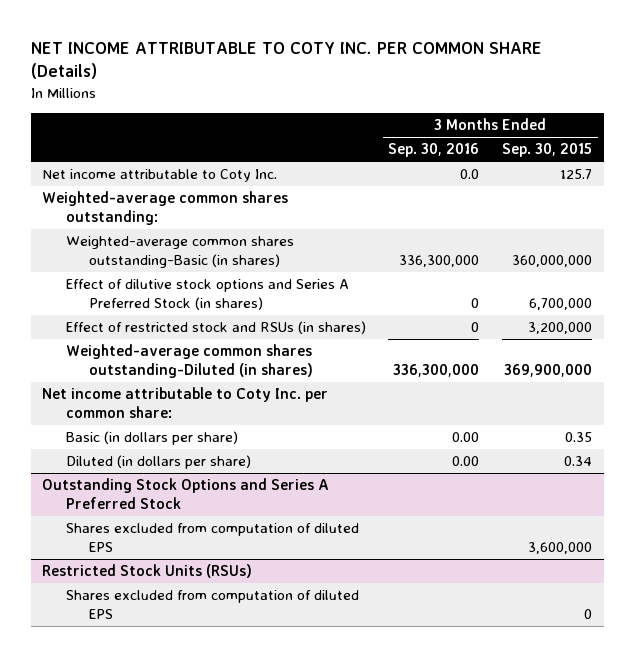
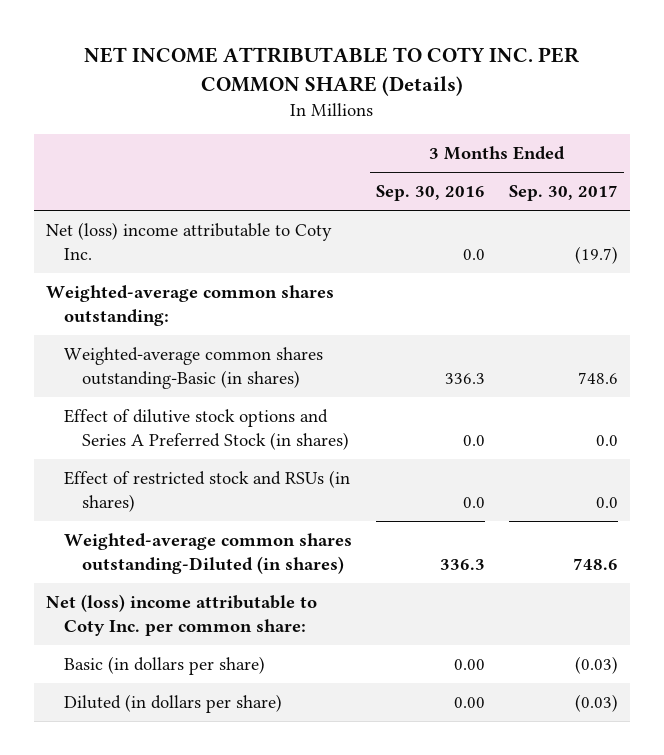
[502,143,593,158] Sep. 30, 2015 -> none
none -> [509,185,619,202] Sep. 30, 2017
[42,169,278,183] Net income attributable to Coty Inc. -> [45,221,332,260] Net (loss) income attributable to Coty Inc.
[399,255,480,268] 336,300,000 -> [444,372,485,384] 336.3
[471,298,480,309] 0 -> [462,434,485,446] 0.0
[471,322,480,333] 0 -> [462,496,485,508] 0.0
[393,364,480,378] 336,300,000 -> [439,558,485,570] 336.3
[42,387,329,419] Net income attributable to Coty Inc. per common share: -> [45,593,317,636] Net (loss) income attributable to Coty Inc. per common share:
[42,478,330,510] Outstanding Stock Options and Series A Preferred Stock -> none
[65,523,359,553] Shares excluded from computation of diluted EPS -> none
[42,564,253,579] Restricted Stock Units (RSUs) -> none
[65,590,359,620] Shares excluded from computation of diluted EPS -> none

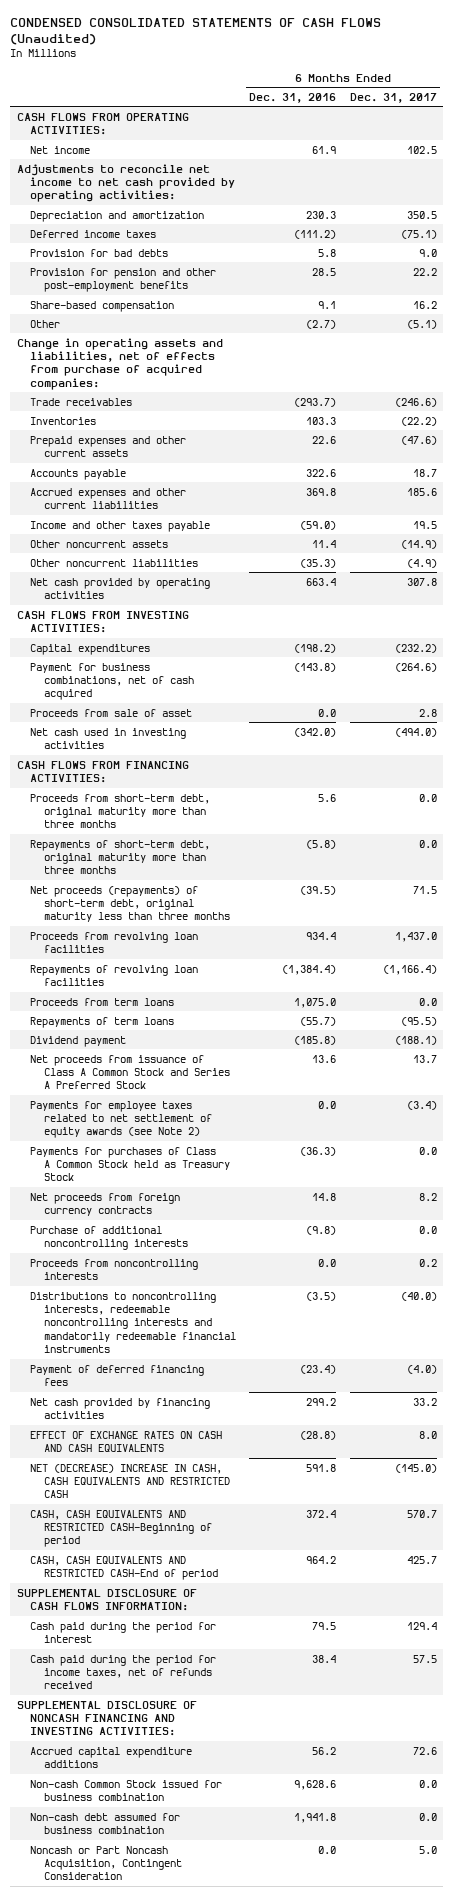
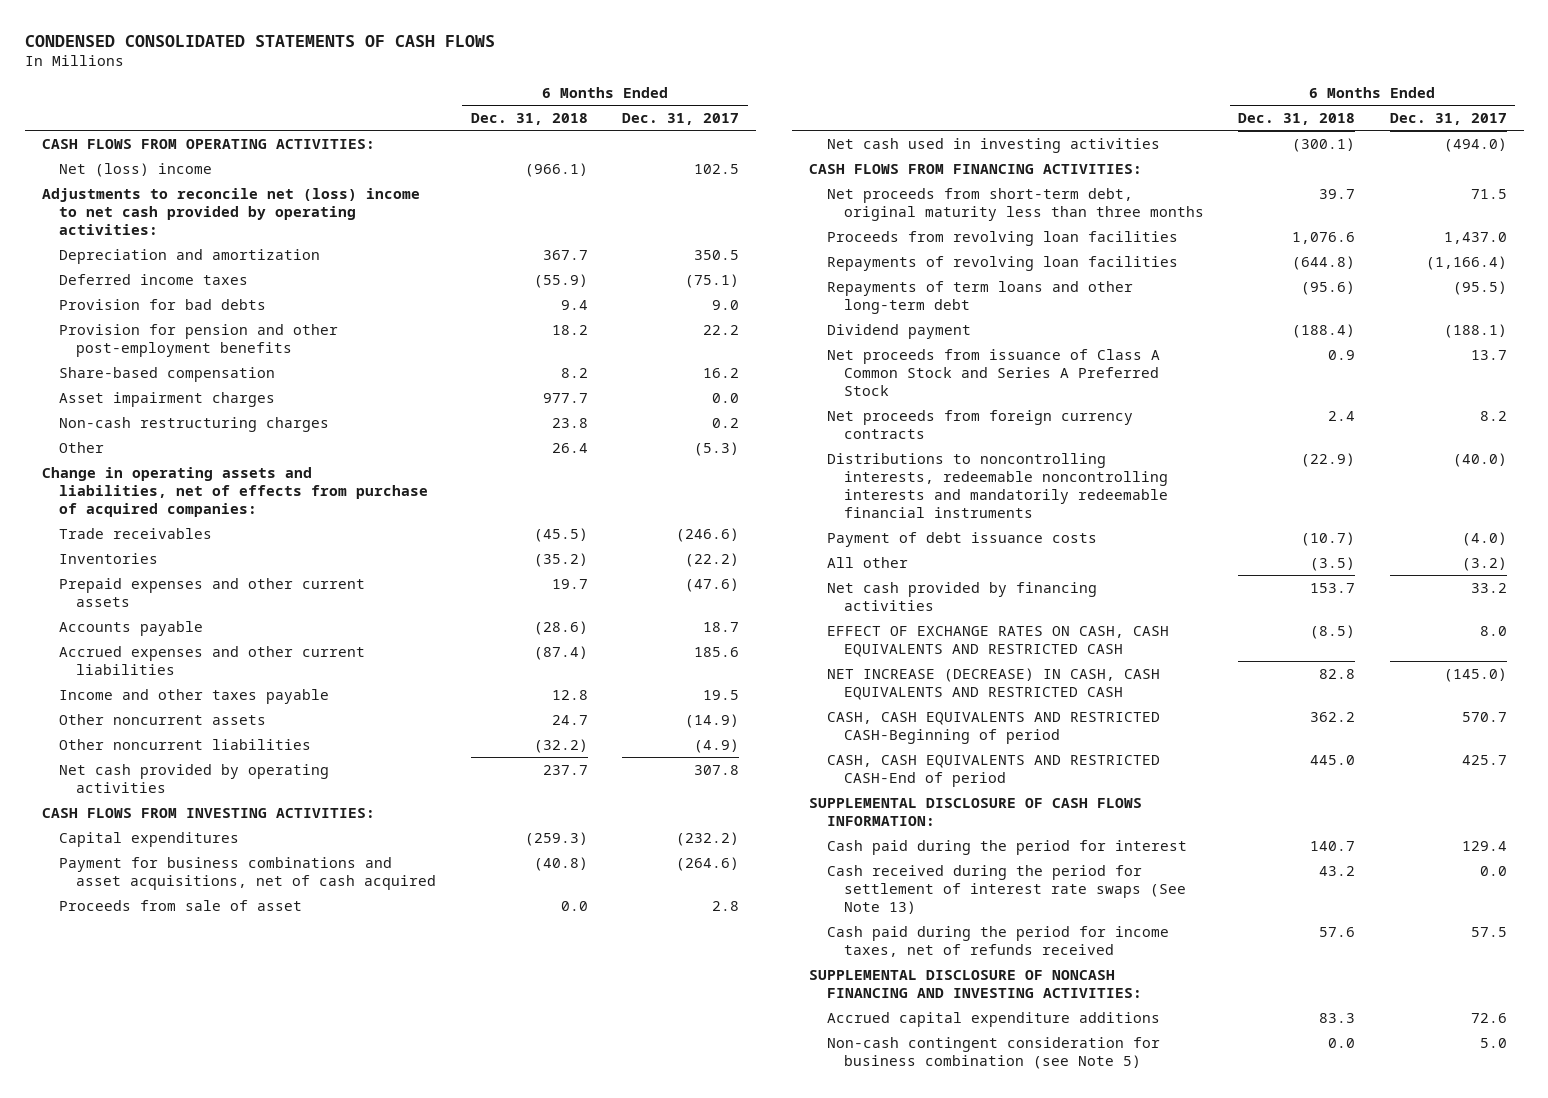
[10,17,382,46] CONDENSED CONSOLIDATED STATEMENTS OF CASH FLOWS (Unaudited) -> [24,34,495,47] CONDENSED CONSOLIDATED STATEMENTS OF CASH FLOWS
[249,92,337,103] Dec. 31, 2016 -> none
none -> [470,112,588,125] Dec. 31, 2018
[30,145,91,154] Net income -> [59,162,213,177] Net (loss) income
[16,163,236,203] Adjustments to reconcile net income to net cash provided by operating activities: -> [41,187,420,235] Adjustments to reconcile net (loss) income to net cash provided by operating activities:
none -> [59,391,276,407] Asset impairment charges
none -> [59,416,330,432] Non-cash restructuring charges
[406,319,437,329] (5.1) -> [694,441,740,456] (5.3)
[30,662,194,701] Payment for business combinations, net of cash acquired -> [59,856,437,890] Payment for business combinations and asset acquisitions, net of cash acquired
[30,793,211,829] Proceeds from short-term debt, original maturity more than three months -> none
[30,839,211,875] Repayments of short-term debt, original maturity more than three months -> none
[30,885,230,923] Net proceeds (repayments) of short-term debt, original maturity less than three months -> [826,187,1204,221] Net proceeds from short-term debt, original maturity less than three months
[30,997,175,1006] Proceeds from term loans -> none
[30,1016,175,1028] Repayments of term loans -> [826,280,1133,314] Repayments of term loans and other long-term debt
[30,1100,212,1139] Payments for employee taxes related to net settlement of equity awards (see Note 2) -> none
[30,1146,230,1182] Payments for purchases of Class A Common Stock held as Treasury Stock -> none
[30,1225,188,1251] Purchase of additional noncontrolling interests -> none
[30,1258,199,1281] Proceeds from noncontrolling interests -> none
[30,1364,205,1387] Payment of deferred financing fees -> none
none -> [826,531,1097,547] Payment of debt issuance costs
none -> [826,556,908,568] All other
[30,1430,223,1453] EFFECT OF EXCHANGE RATES ON CASH AND CASH EQUIVALENTS -> [826,625,1169,657] EFFECT OF EXCHANGE RATES ON CASH, CASH EQUIVALENTS AND RESTRICTED CASH
[30,1463,230,1499] NET (DECREASE) INCREASE IN CASH, CASH EQUIVALENTS AND RESTRICTED CASH -> [826,667,1160,700] NET INCREASE (DECREASE) IN CASH, CASH EQUIVALENTS AND RESTRICTED CASH
none -> [826,864,1186,914] Cash received during the period for settlement of interest rate swaps (See Note 13)
[30,1779,223,1802] Non-cash Common Stock issued for business combination -> none
[30,1812,181,1835] Non-cash debt assumed for business combination -> none
[30,1845,182,1881] Noncash or Part Noncash Acquisition, Contingent Consideration -> [826,1036,1160,1069] Non-cash contingent consideration for business combination (see Note 5)

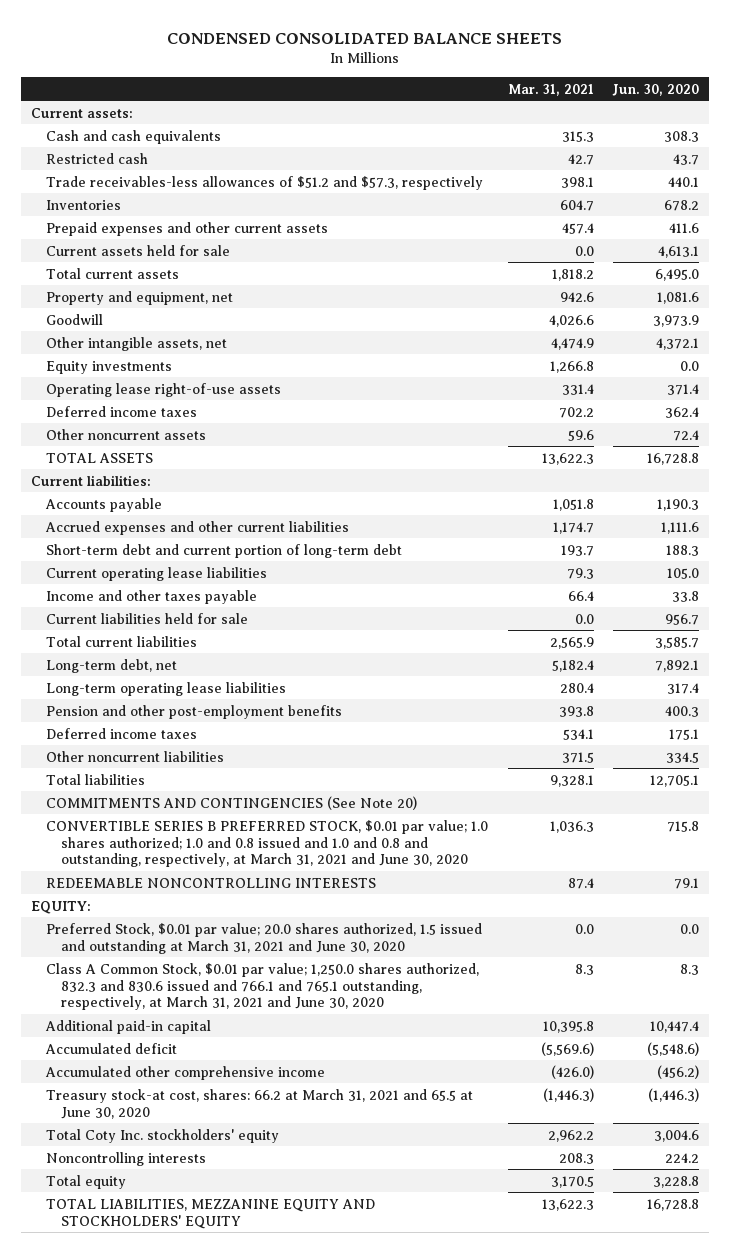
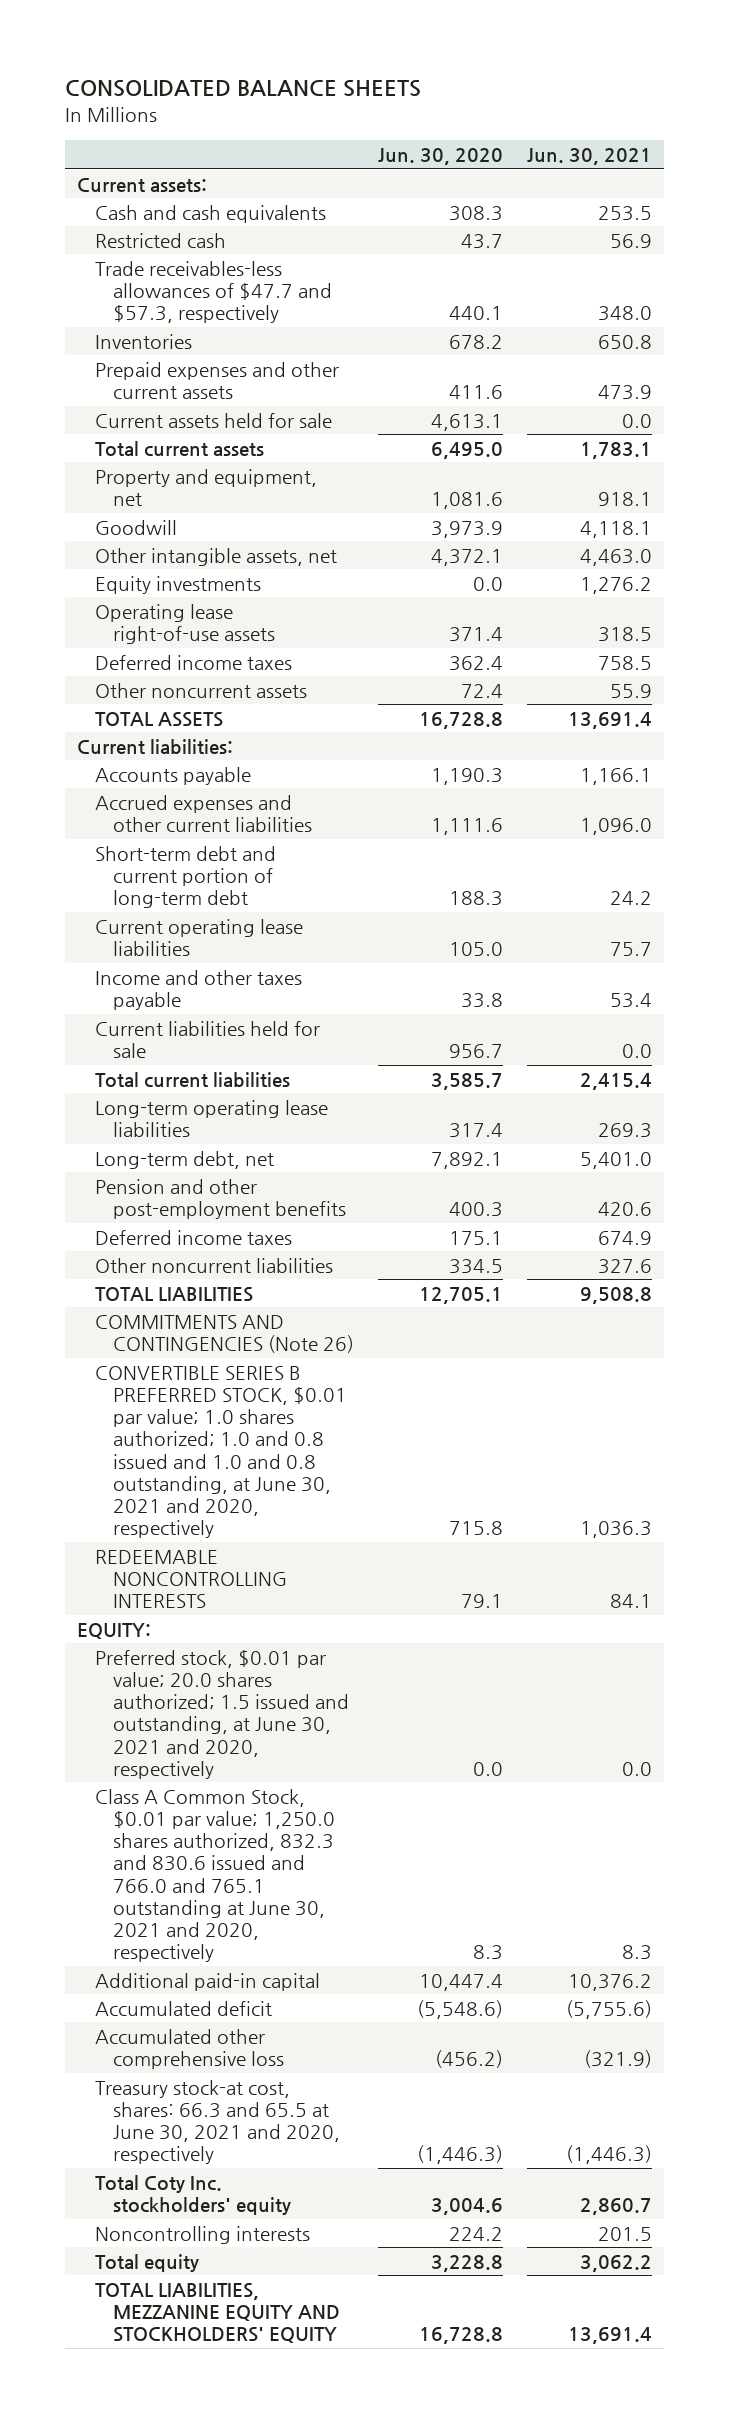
[167,32,563,44] CONDENSED CONSOLIDATED BALANCE SHEETS -> [65,80,422,98] CONSOLIDATED BALANCE SHEETS
[507,83,594,96] Mar. 31, 2021 -> none
none -> [526,148,652,166] Jun. 30, 2021
[46,175,484,190] Trade receivables-less allowances of $51.2 and $57.3, respectively -> [95,260,333,324] Trade receivables-less allowances of $47.7 and $57.3, respectively
[46,658,178,673] Long-term debt, net -> [95,1150,275,1169] Long-term debt, net
[46,773,146,785] Total liabilities -> [95,1286,254,1302] TOTAL LIABILITIES
[46,795,418,810] COMMITMENTS AND CONTINGENCIES (See Note 20) -> [95,1314,355,1354] COMMITMENTS AND CONTINGENCIES (Note 26)
[46,819,489,868] CONVERTIBLE SERIES B PREFERRED STOCK, $0.01 par value; 1.0 shares authorized; 1.0 and 0.8 issued and 1.0 and 0.8 and outstanding, respectively, at March 31, 2021 and June 30, 2020 -> [95,1365,348,1539] CONVERTIBLE SERIES B PREFERRED STOCK, $0.01 par value; 1.0 shares authorized; 1.0 and 0.8 issued and 1.0 and 0.8 outstanding, at June 30, 2021 and 2020, respectively
[46,922,483,954] Preferred Stock, $0.01 par value; 20.0 shares authorized, 1.5 issued and outstanding at March 31, 2021 and June 30, 2020 -> [95,1649,350,1779] Preferred stock, $0.01 par value; 20.0 shares authorized; 1.5 issued and outstanding, at June 30, 2021 and 2020, respectively
[46,962,480,1011] Class A Common Stock, $0.01 par value; 1,250.0 shares authorized, 832.3 and 830.6 issued and 766.1 and 765.1 outstanding, respectively, at March 31, 2021 and June 30, 2020 -> [95,1788,336,1963] Class A Common Stock, $0.01 par value; 1,250.0 shares authorized, 832.3 and 830.6 issued and 766.0 and 765.1 outstanding at June 30, 2021 and 2020, respectively
[45,1065,326,1080] Accumulated other comprehensive income -> [95,2028,285,2070] Accumulated other comprehensive loss
[46,1088,474,1119] Treasury stock-at cost, shares: 66.2 at March 31, 2021 and 65.5 at June 30, 2020 -> [95,2079,341,2165] Treasury stock-at cost, shares: 66.3 and 65.5 at June 30, 2021 and 2020, respectively

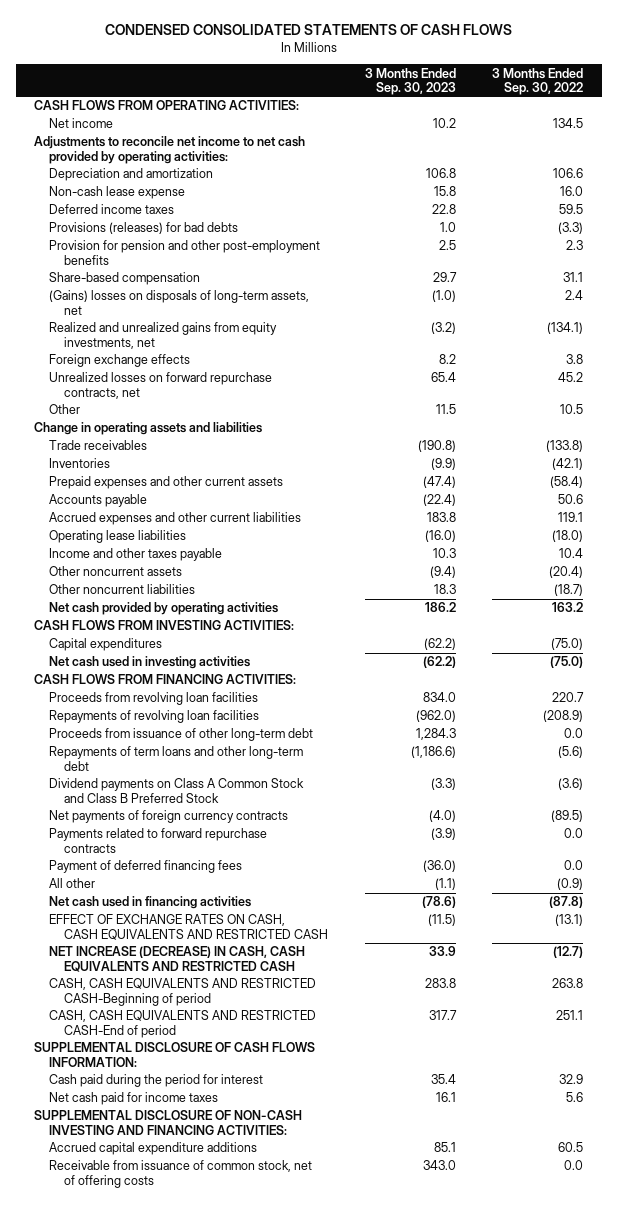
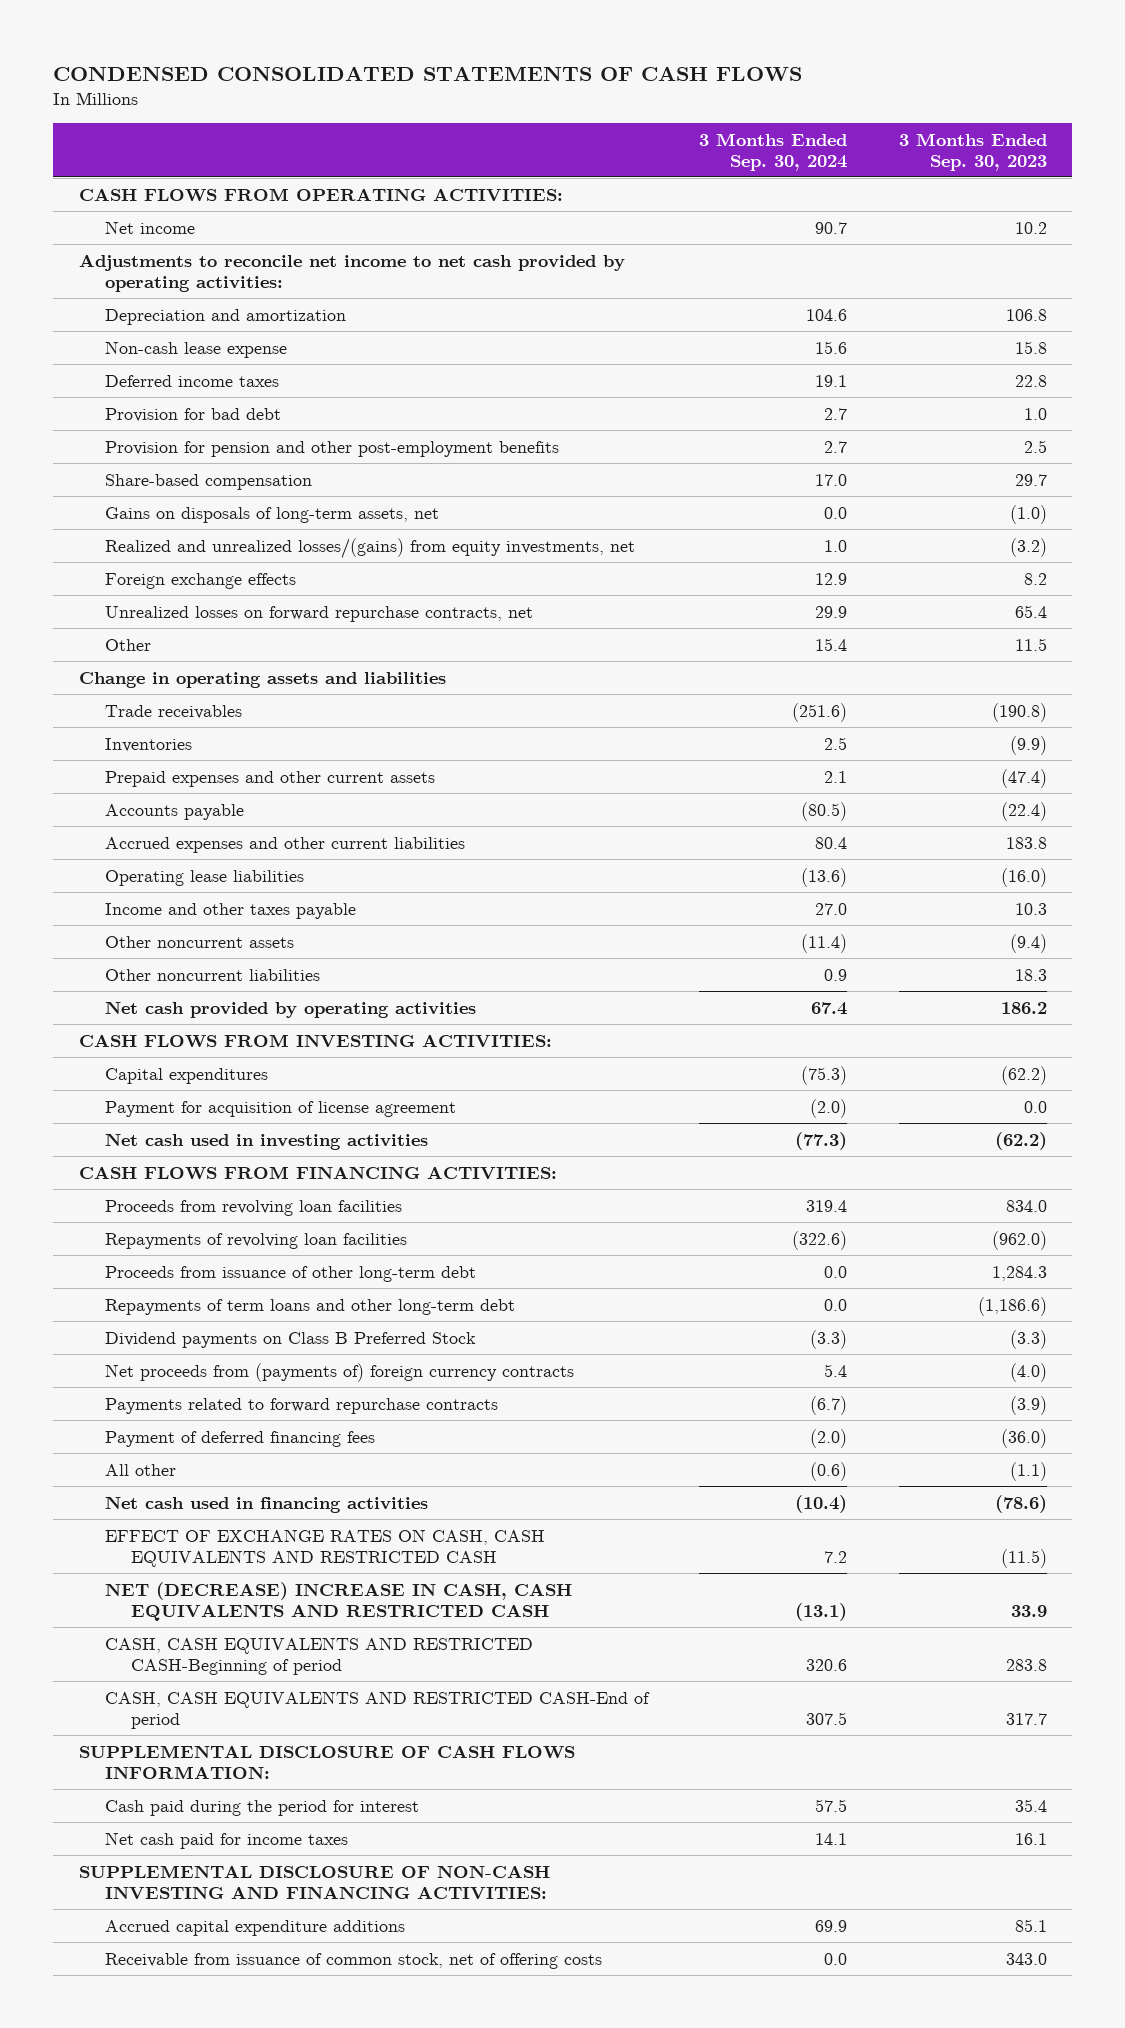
[492,67,584,96] 3 Months Ended Sep. 30, 2022 -> none
none -> [699,132,848,171] 3 Months Ended Sep. 30, 2024
[49,222,239,235] Provisions (releases) for bad debts -> [104,407,281,422] Provision for bad debt
[49,290,310,315] (Gains) losses on disposals of long-term assets, net -> [104,506,439,523] Gains on disposals of long-term assets, net
[49,322,278,349] Realized and unrealized gains from equity investments, net -> [104,537,635,559] Realized and unrealized losses/(gains) from equity investments, net
none -> [104,1100,456,1117] Payment for acquisition of license agreement
[49,778,305,803] Dividend payments on Class A Common Stock and Class B Preferred Stock -> [104,1331,476,1348] Dividend payments on Class B Preferred Stock
[49,810,289,824] Net payments of foreign currency contracts -> [104,1362,574,1382] Net proceeds from (payments of) foreign currency contracts
[49,946,306,972] NET INCREASE (DECREASE) IN CASH, CASH EQUIVALENTS AND RESTRICTED CASH -> [104,1581,572,1621] NET (DECREASE) INCREASE IN CASH, CASH EQUIVALENTS AND RESTRICTED CASH

